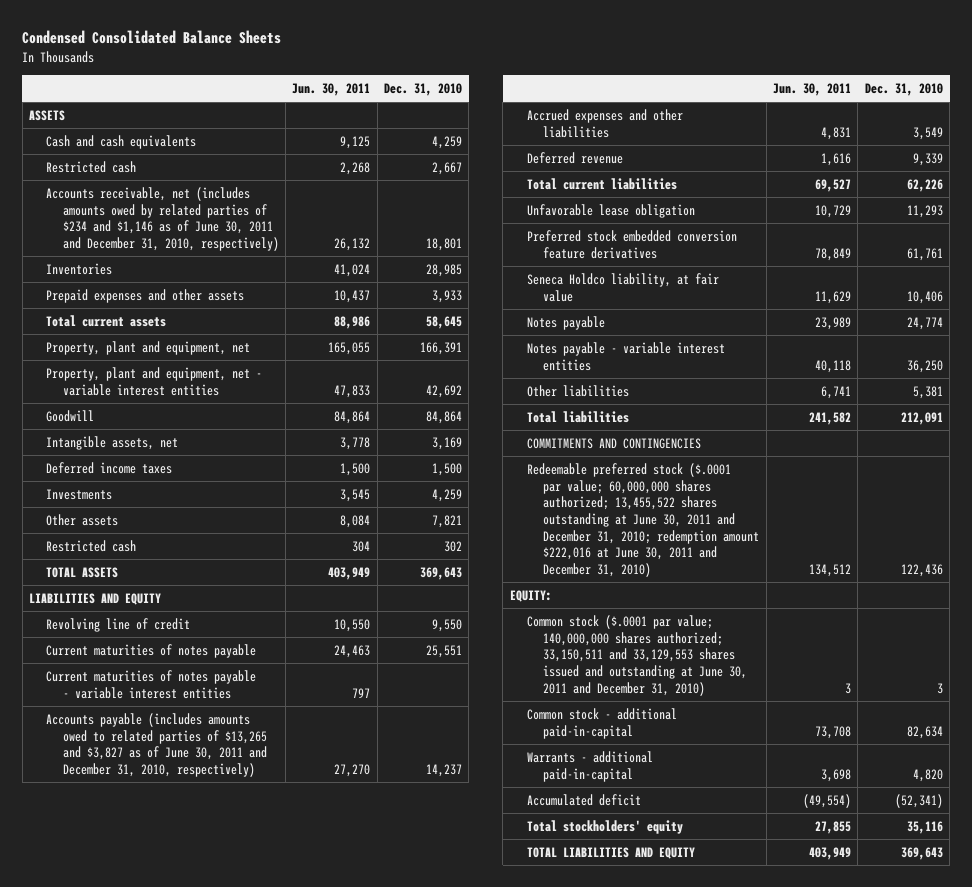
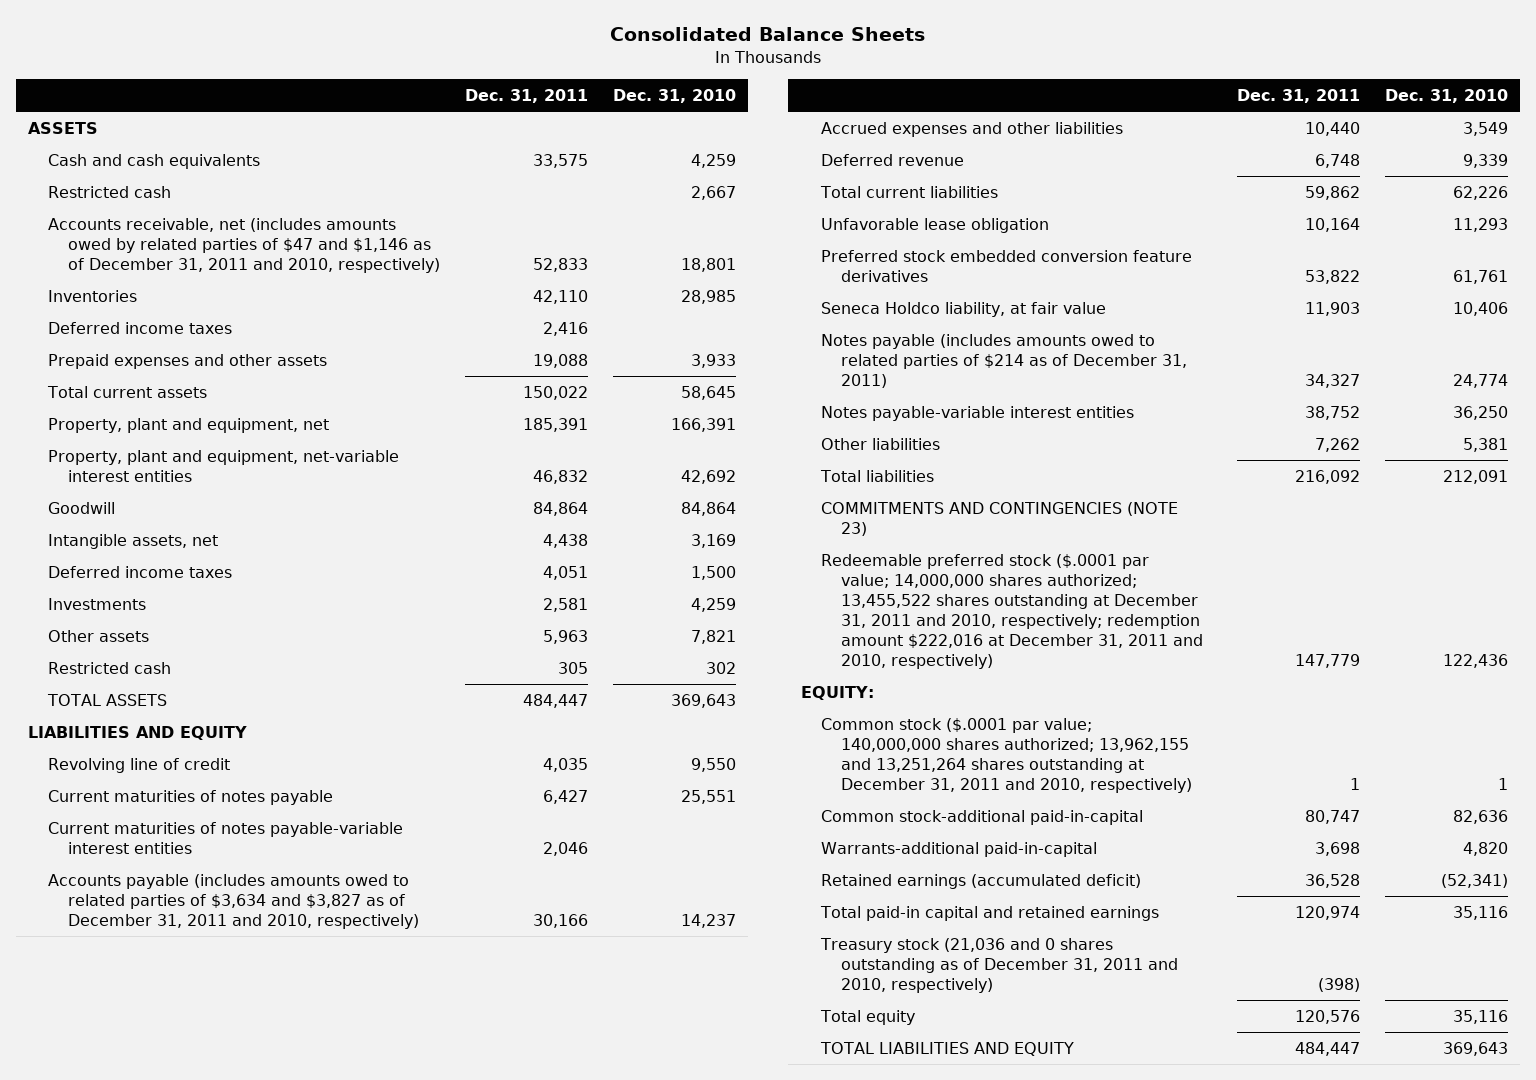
[22,30,282,45] Condensed Consolidated Balance Sheets -> [610,27,926,42] Consolidated Balance Sheets
[292,83,371,97] Jun. 30, 2011 -> none
none -> [464,89,588,104] Dec. 31, 2011
[45,186,279,251] Accounts receivable, net (includes amounts owed by related parties of $234 and $1,146 as of June 30, 2011 and December 31, 2010, respectively) -> [48,217,441,273] Accounts receivable, net (includes amounts owed by related parties of $47 and $1,146 as of December 31, 2011 and 2010, respectively)
none -> [48,321,233,334] Deferred income taxes
[45,366,262,396] Property, plant and equipment, net - variable interest entities -> [48,449,400,482] Property, plant and equipment, net-variable interest entities
[45,669,256,699] Current maturities of notes payable - variable interest entities -> [48,821,404,854] Current maturities of notes payable-variable interest entities
[45,712,267,777] Accounts payable (includes amounts owed to related parties of $13,265 and $3,827 as of June 30, 2011 and December 31, 2010, respectively) -> [48,873,420,929] Accounts payable (includes amounts owed to related parties of $3,634 and $3,827 as of December 31, 2011 and 2010, respectively)
[526,315,605,330] Notes payable -> [820,333,1187,388] Notes payable (includes amounts owed to related parties of $214 as of December 31, 2011)
[526,341,725,371] Notes payable - variable interest entities -> [820,405,1134,421] Notes payable-variable interest entities
[526,437,701,449] COMMITMENTS AND CONTINGENCIES -> [820,501,1178,536] COMMITMENTS AND CONTINGENCIES (NOTE 23)
[526,462,760,578] Redeemable preferred stock ($.0001 par value; 60,000,000 shares authorized; 13,455,522 shares outstanding at June 30, 2011 and December 31, 2010; redemption amount $222,016 at June 30, 2011 and December 31, 2010) -> [820,553,1203,669] Redeemable preferred stock ($.0001 par value; 14,000,000 shares authorized; 13,455,522 shares outstanding at December 31, 2011 and 2010, respectively; redemption amount $222,016 at December 31, 2011 and 2010, respectively)
[526,614,748,696] Common stock ($.0001 par value; 140,000,000 shares authorized; 33,150,511 and 33,129,553 shares issued and outstanding at June 30, 2011 and December 31, 2010) -> [820,717,1192,793] Common stock ($.0001 par value; 140,000,000 shares authorized; 13,962,155 and 13,251,264 shares outstanding at December 31, 2011 and 2010, respectively)
[936,682,943,694] 3 -> [1498,777,1509,790] 1
[526,707,677,739] Common stock - additional paid-in-capital -> [820,809,1143,825] Common stock-additional paid-in-capital
[906,725,943,739] 82,634 -> [1453,809,1509,824] 82,636
[526,750,653,782] Warrants - additional paid-in-capital -> [820,841,1097,857] Warrants-additional paid-in-capital
[526,793,641,806] Accumulated deficit -> [820,873,1141,889] Retained earnings (accumulated deficit)
[526,819,683,834] Total stockholders' equity -> [819,905,1159,921] Total paid-in capital and retained earnings
none -> [819,937,1178,993] Treasury stock (21,036 and 0 shares outstanding as of December 31, 2011 and 2010, respectively)
none -> [819,1009,915,1025] Total equity

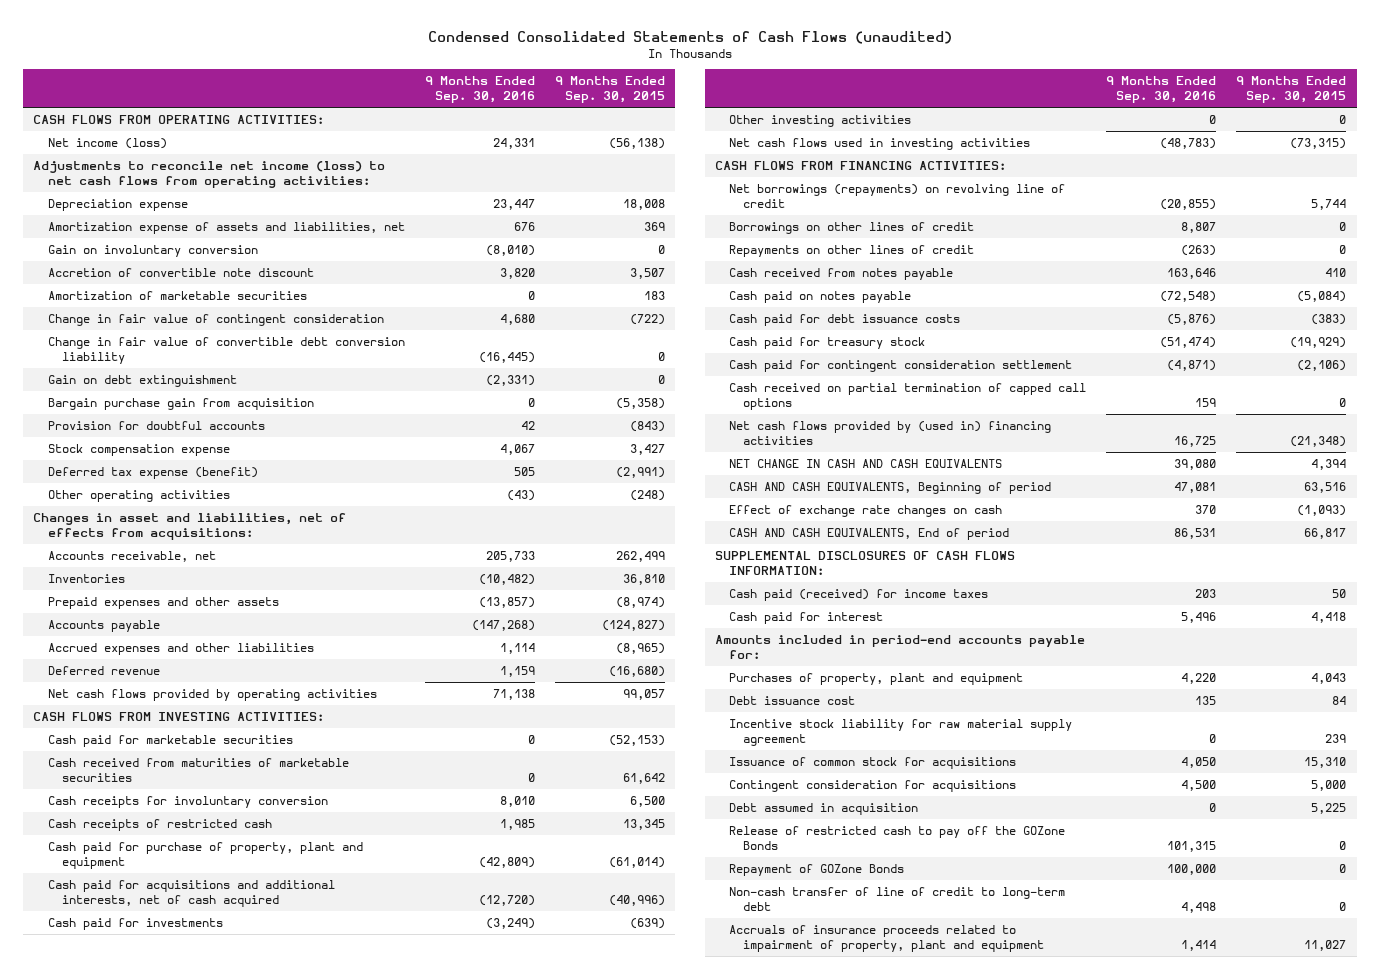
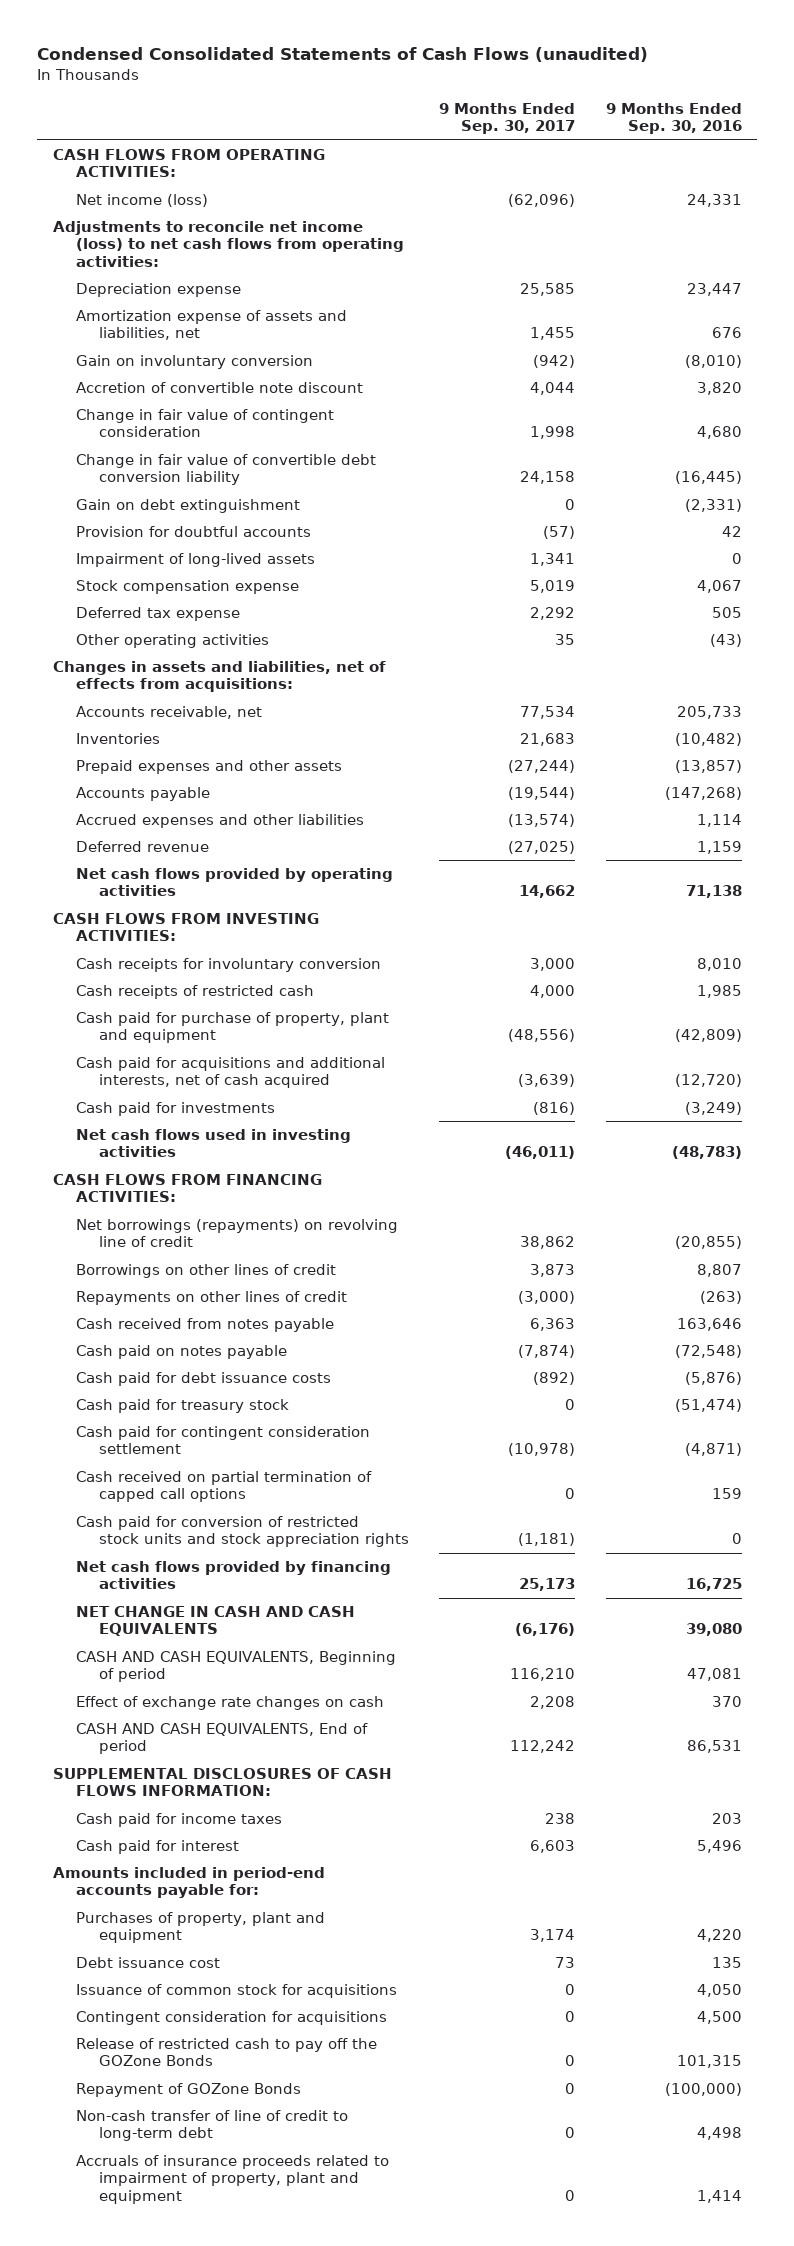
[554,76,665,104] 9 Months Ended Sep. 30, 2015 -> none
none -> [439,102,576,135] 9 Months Ended Sep. 30, 2017
[47,290,307,300] Amortization of marketable securities -> none
[47,397,314,410] Bargain purchase gain from acquisition -> none
none -> [75,553,315,568] Impairment of long-lived assets
[47,466,258,479] Deferred tax expense (benefit) -> [75,607,240,622] Deferred tax expense
[33,512,347,540] Changes in asset and liabilities, net of effects from acquisitions: -> [52,661,386,693] Changes in assets and liabilities, net of effects from acquisitions:
[47,734,293,747] Cash paid for marketable securities -> none
[47,757,349,782] Cash received from maturities of marketable securities -> none
[729,114,912,127] Other investing activities -> none
none -> [75,1516,409,1548] Cash paid for conversion of restricted stock units and stock appreciation rights
[729,420,1052,445] Net cash flows provided by (used in) financing activities -> [75,1561,391,1590] Net cash flows provided by financing activities
[729,588,989,601] Cash paid (received) for income taxes -> [75,1813,282,1828] Cash paid for income taxes
[729,718,1073,746] Incentive stock liability for raw material supply agreement -> none
[729,802,919,815] Debt assumed in acquisition -> none
[1167,863,1217,875] 100,000 -> [664,2083,742,2097] (100,000)

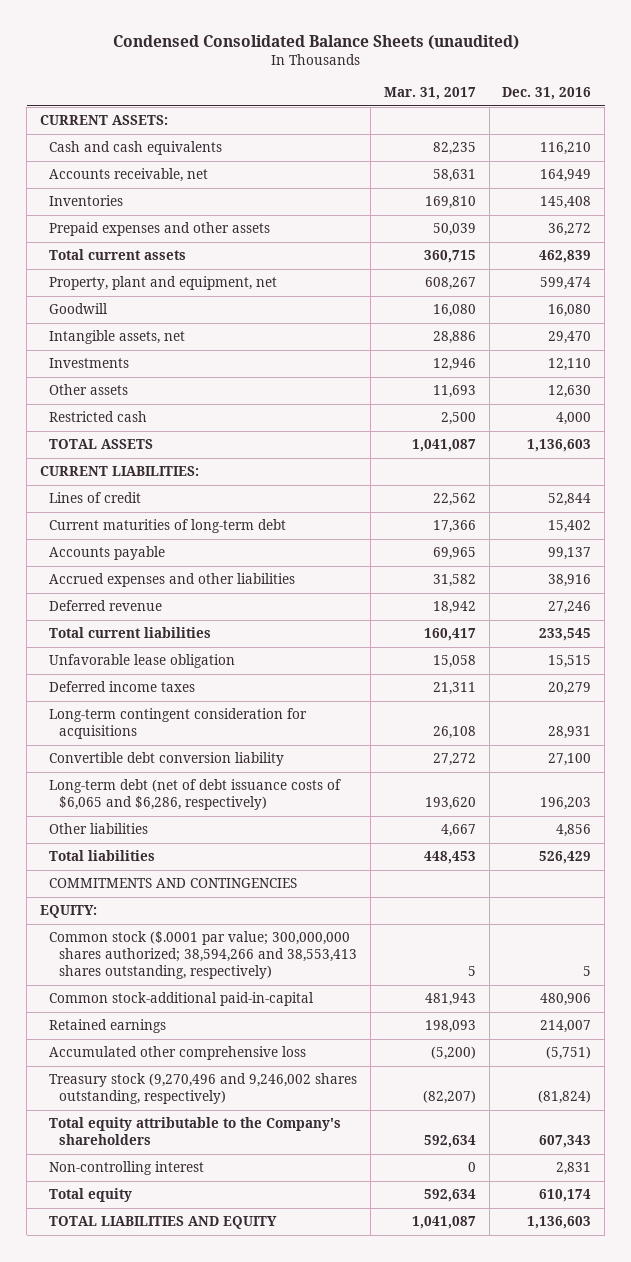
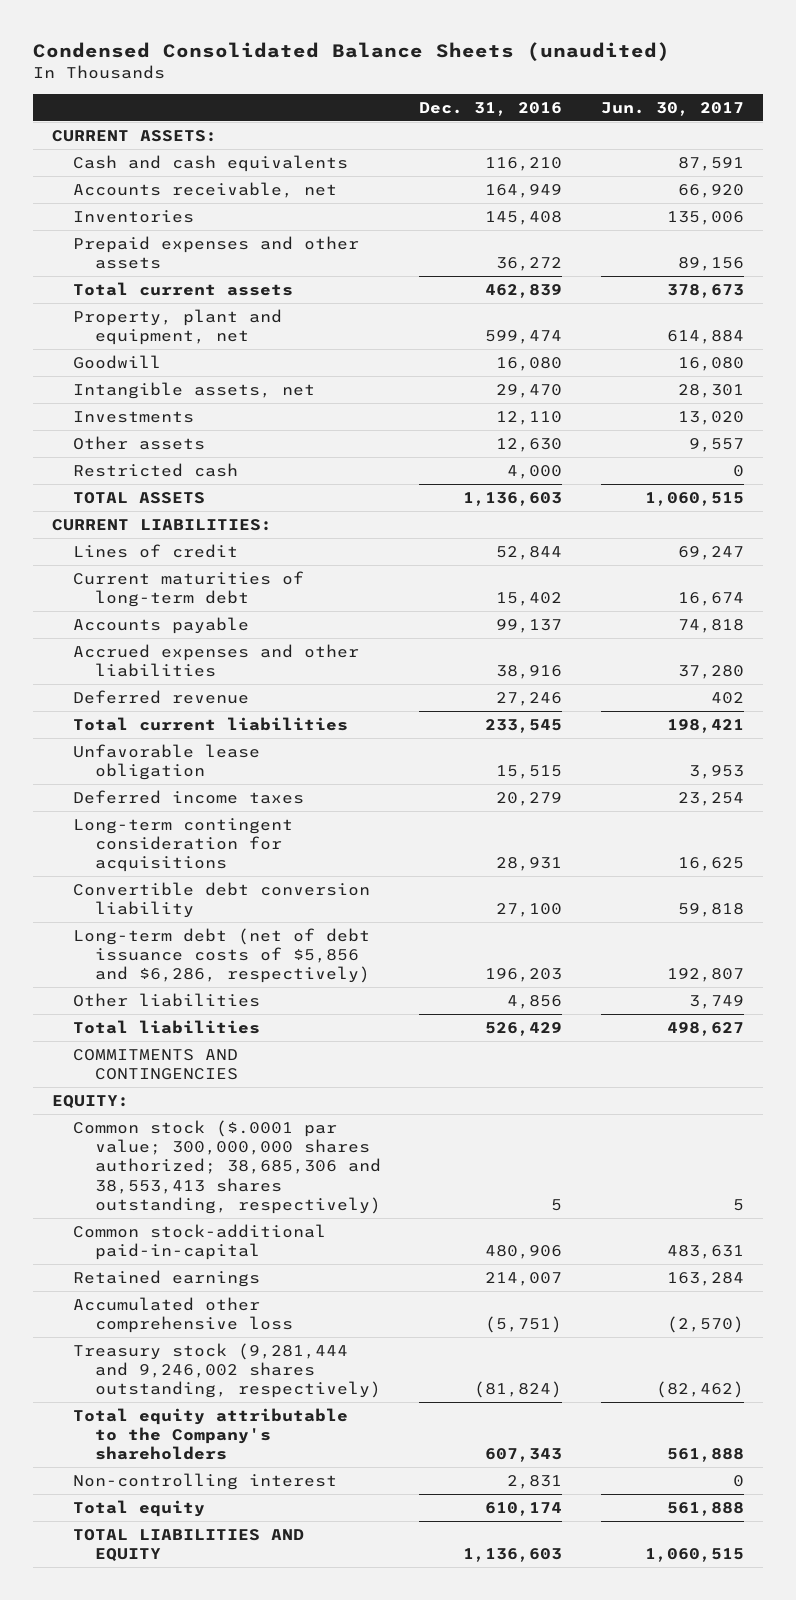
[383,86,476,100] Mar. 31, 2017 -> none
none -> [600,101,744,116] Jun. 30, 2017
[49,779,342,811] Long-term debt (net of debt issuance costs of $6,065 and $6,286, respectively) -> [73,927,371,984] Long-term debt (net of debt issuance costs of $5,856 and $6,286, respectively)
[49,931,357,980] Common stock ($.0001 par value; 300,000,000 shares authorized; 38,594,266 and 38,553,413 shares outstanding, respectively) -> [73,1119,381,1214] Common stock ($.0001 par value; 300,000,000 shares authorized; 38,685,306 and 38,553,413 shares outstanding, respectively)
[49,1073,358,1105] Treasury stock (9,270,496 and 9,246,002 shares outstanding, respectively) -> [73,1342,381,1399] Treasury stock (9,281,444 and 9,246,002 shares outstanding, respectively)

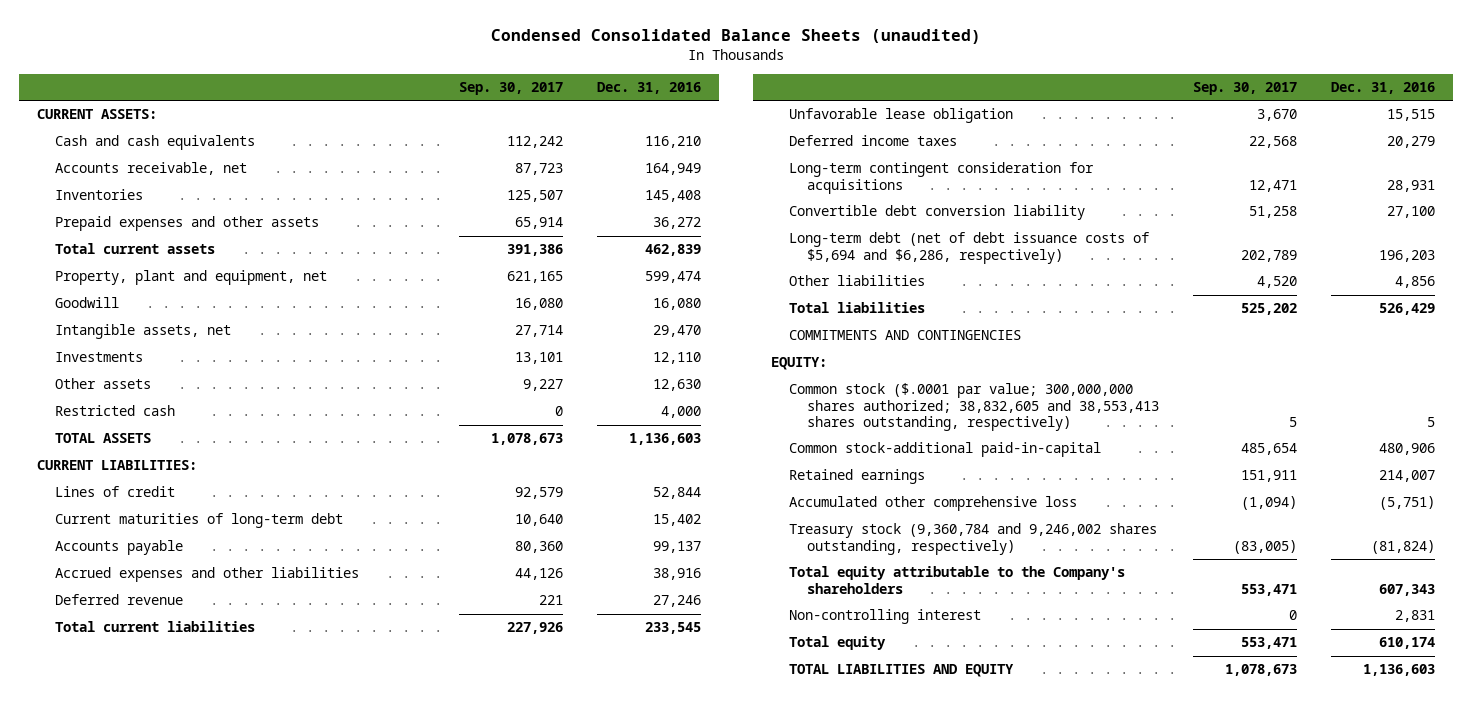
[600,101,744,116] Jun. 30, 2017 -> none
none -> [459,82,564,96] Sep. 30, 2017
[73,927,371,984] Long-term debt (net of debt issuance costs of $5,856 and $6,286, respectively) -> [788,232,1149,264] Long-term debt (net of debt issuance costs of $5,694 and $6,286, respectively)
[73,1119,381,1214] Common stock ($.0001 par value; 300,000,000 shares authorized; 38,685,306 and 38,553,413 shares outstanding, respectively) -> [788,383,1159,431] Common stock ($.0001 par value; 300,000,000 shares authorized; 38,832,605 and 38,553,413 shares outstanding, respectively)
[73,1342,381,1399] Treasury stock (9,281,444 and 9,246,002 shares outstanding, respectively) -> [788,523,1157,555] Treasury stock (9,360,784 and 9,246,002 shares outstanding, respectively)

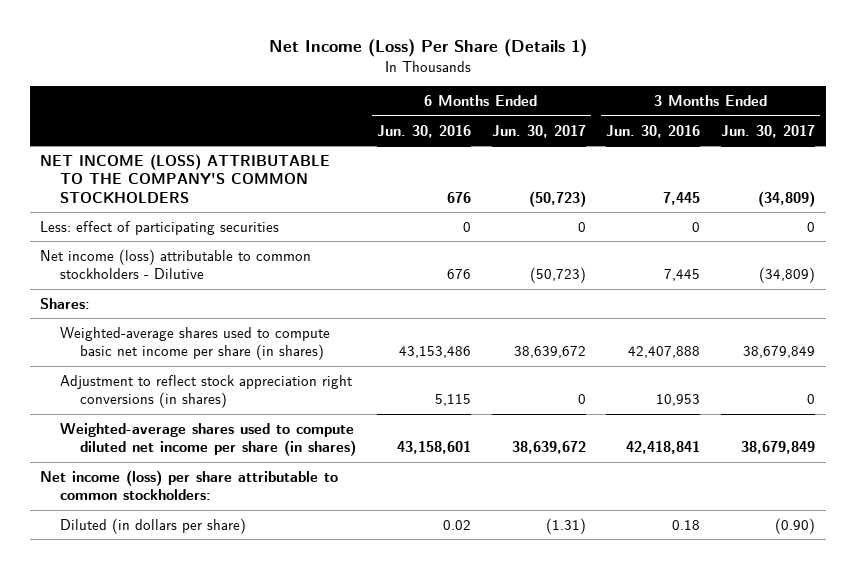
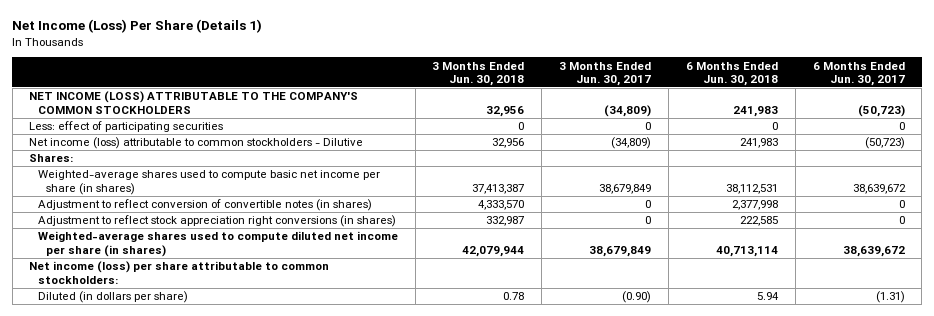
[376,124,471,138] Jun. 30, 2016 -> none
[606,124,701,138] Jun. 30, 2016 -> none
none -> [432,61,525,86] 3 Months Ended Jun. 30, 2018
none -> [685,61,778,86] 6 Months Ended Jun. 30, 2018
none -> [37,199,372,212] Adjustment to reflect conversion of convertible notes (in shares)

